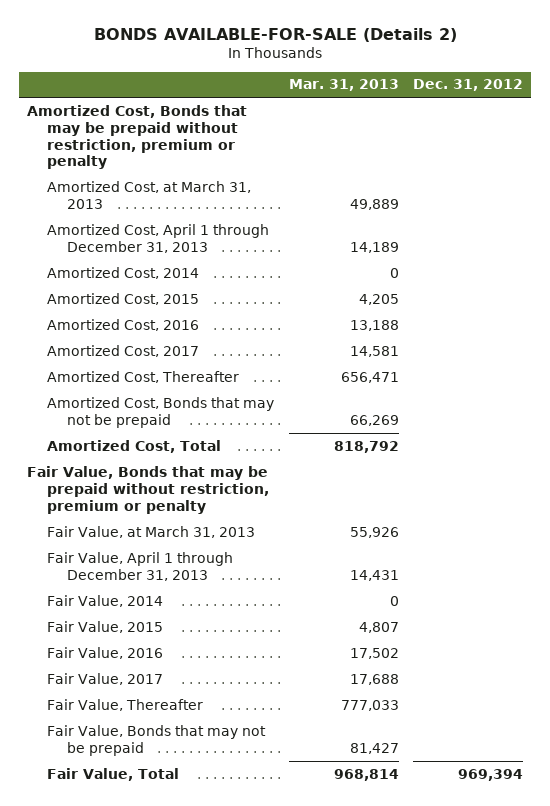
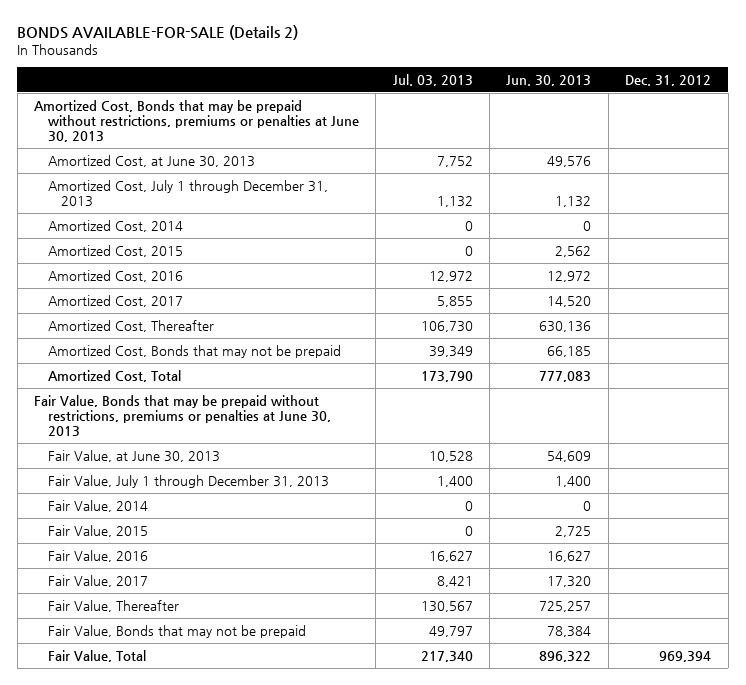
[288,79,399,92] Mar. 31, 2013 -> none
none -> [392,73,473,86] Jul. 03, 2013
none -> [506,74,592,86] Jun. 30, 2013
[26,104,247,170] Amortized Cost, Bonds that may be prepaid without restriction, premium or penalty -> [34,99,359,143] Amortized Cost, Bonds that may be prepaid without restrictions, premiums or penalties at June 30, 2013
[46,180,251,209] Amortized Cost, at March 31, 2013 -> [47,154,255,167] Amortized Cost, at June 30, 2013
[46,223,269,253] Amortized Cost, April 1 through December 31, 2013 -> [47,179,328,208] Amortized Cost, July 1 through December 31, 2013
[26,465,269,514] Fair Value, Bonds that may be prepaid without restriction, premium or penalty -> [34,394,331,437] Fair Value, Bonds that may be prepaid without restrictions, premiums or penalties at June 30, 2013
[46,525,255,538] Fair Value, at March 31, 2013 -> [47,449,220,462] Fair Value, at June 30, 2013
[46,551,233,581] Fair Value, April 1 through December 31, 2013 -> [47,474,329,488] Fair Value, July 1 through December 31, 2013

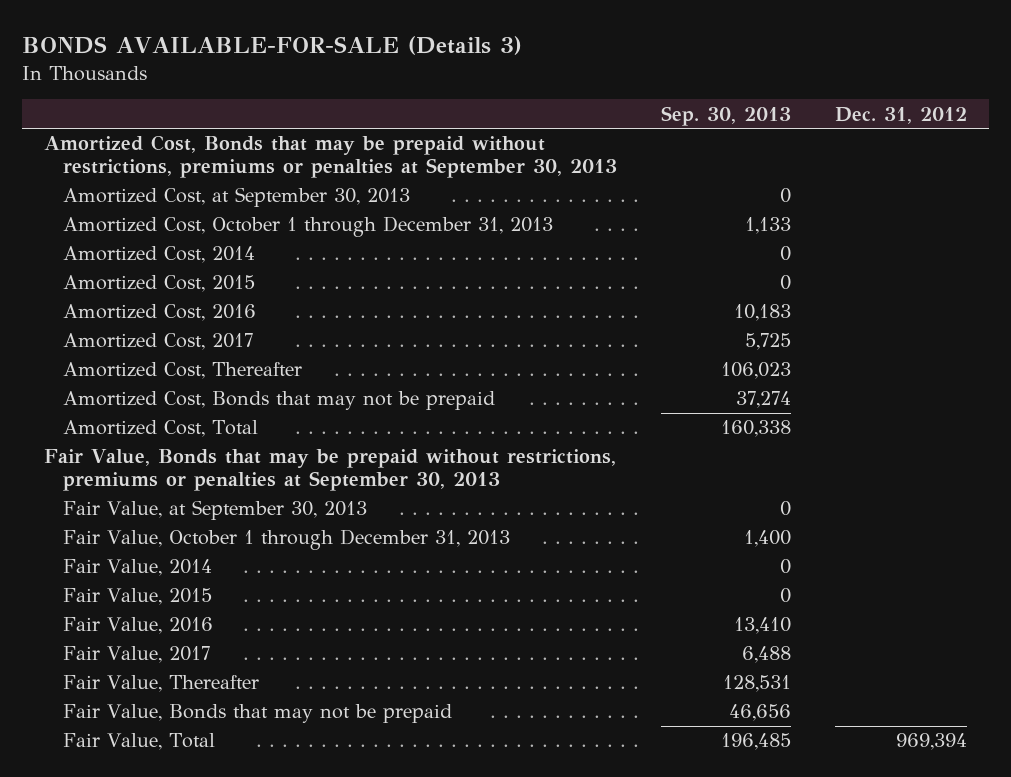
[17,25,299,41] BONDS AVAILABLE-FOR-SALE (Details 2) -> [21,35,522,55] BONDS AVAILABLE-FOR-SALE (Details 3)
[392,73,473,86] Jul. 03, 2013 -> none
[506,74,592,86] Jun. 30, 2013 -> none
none -> [661,105,792,126] Sep. 30, 2013
[34,99,359,143] Amortized Cost, Bonds that may be prepaid without restrictions, premiums or penalties at June 30, 2013 -> [43,135,618,179] Amortized Cost, Bonds that may be prepaid without restrictions, premiums or penalties at September 30, 2013
[47,154,255,167] Amortized Cost, at June 30, 2013 -> [63,187,411,208] Amortized Cost, at September 30, 2013
[47,179,328,208] Amortized Cost, July 1 through December 31, 2013 -> [63,216,554,238] Amortized Cost, October 1 through December 31, 2013
[34,394,331,437] Fair Value, Bonds that may be prepaid without restrictions, premiums or penalties at June 30, 2013 -> [43,449,616,492] Fair Value, Bonds that may be prepaid without restrictions, premiums or penalties at September 30, 2013
[47,449,220,462] Fair Value, at June 30, 2013 -> [63,500,368,521] Fair Value, at September 30, 2013
[47,474,329,488] Fair Value, July 1 through December 31, 2013 -> [63,529,511,551] Fair Value, October 1 through December 31, 2013

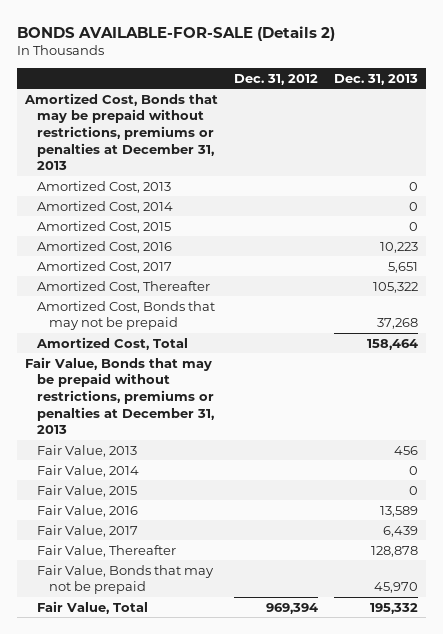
[21,35,522,55] BONDS AVAILABLE-FOR-SALE (Details 3) -> [17,25,336,41] BONDS AVAILABLE-FOR-SALE (Details 2)
[661,105,792,126] Sep. 30, 2013 -> none
none -> [333,73,418,85] Dec. 31, 2013
[63,216,554,238] Amortized Cost, October 1 through December 31, 2013 -> none
[43,135,618,179] Amortized Cost, Bonds that may be prepaid without restrictions, premiums or penalties at September 30, 2013 -> [24,92,219,171] Amortized Cost, Bonds that may be prepaid without restrictions, premiums or penalties at December 31, 2013
[63,187,411,208] Amortized Cost, at September 30, 2013 -> [37,180,172,193] Amortized Cost, 2013
[63,529,511,551] Fair Value, October 1 through December 31, 2013 -> none
[43,449,616,492] Fair Value, Bonds that may be prepaid without restrictions, premiums or penalties at September 30, 2013 -> [25,356,215,435] Fair Value, Bonds that may be prepaid without restrictions, premiums or penalties at December 31, 2013
[63,500,368,521] Fair Value, at September 30, 2013 -> [37,444,138,457] Fair Value, 2013

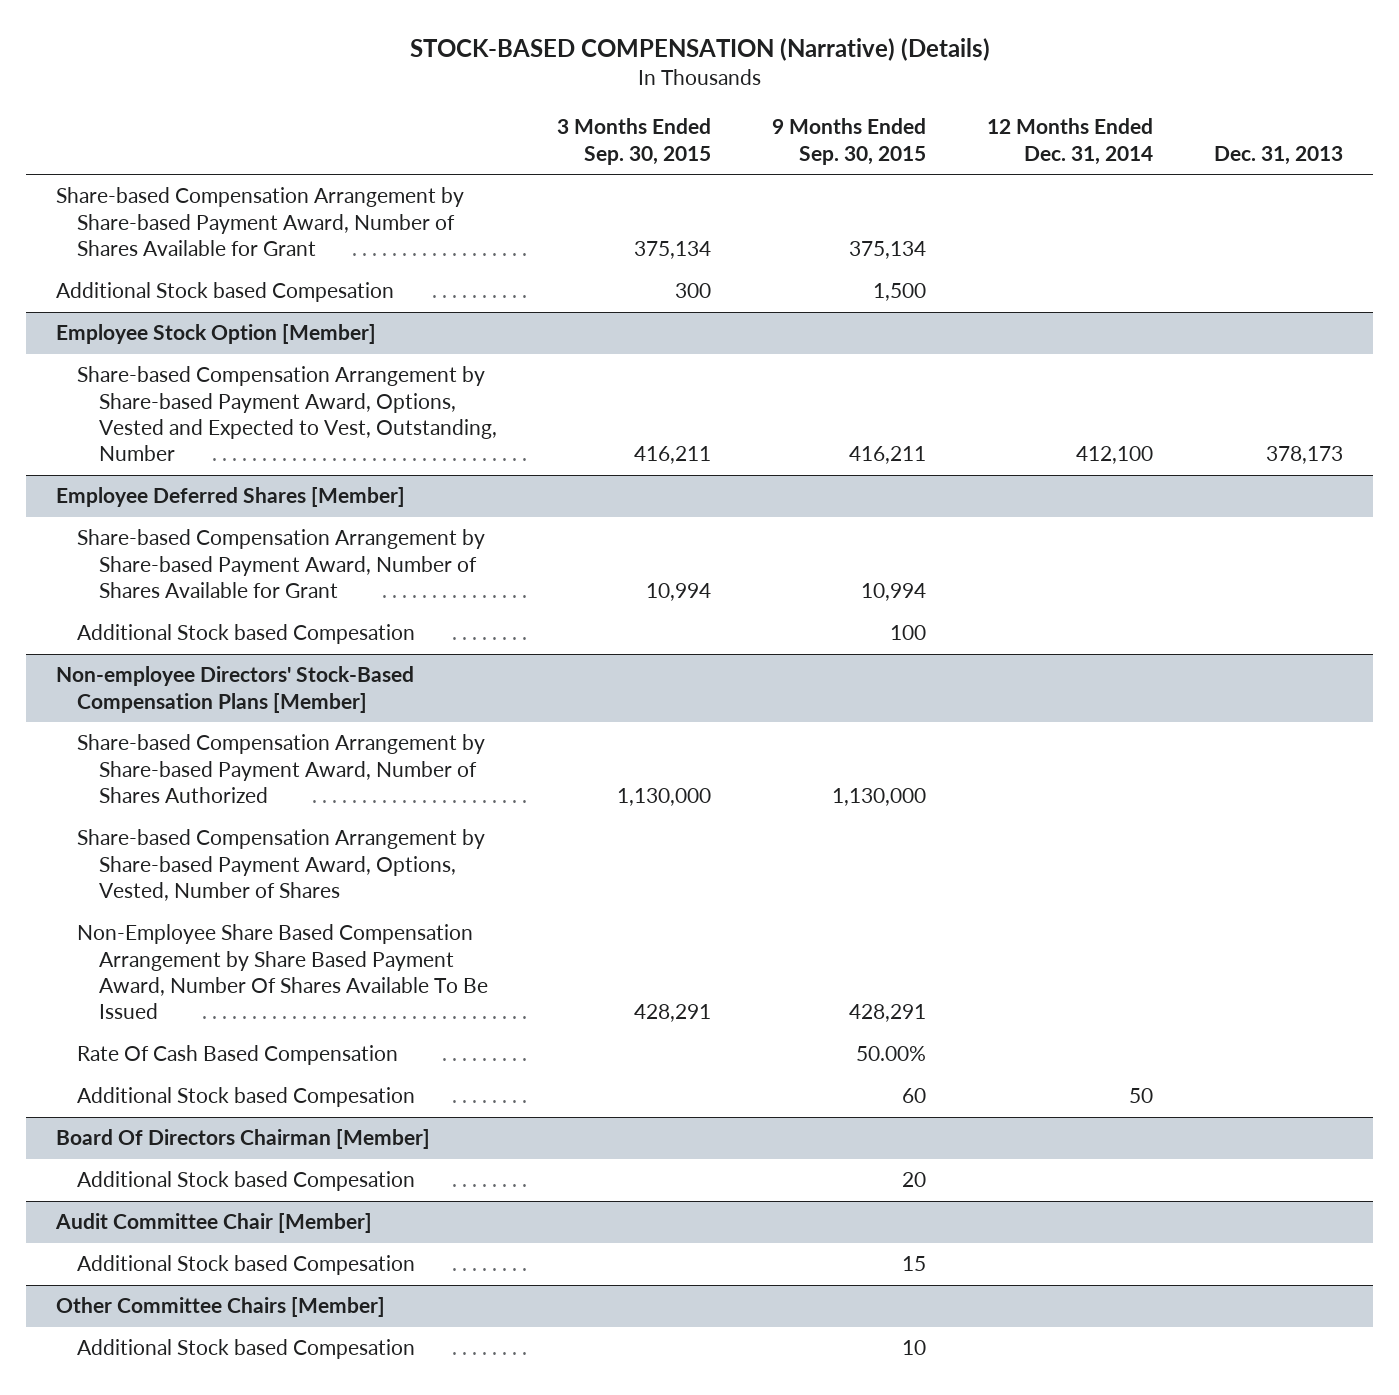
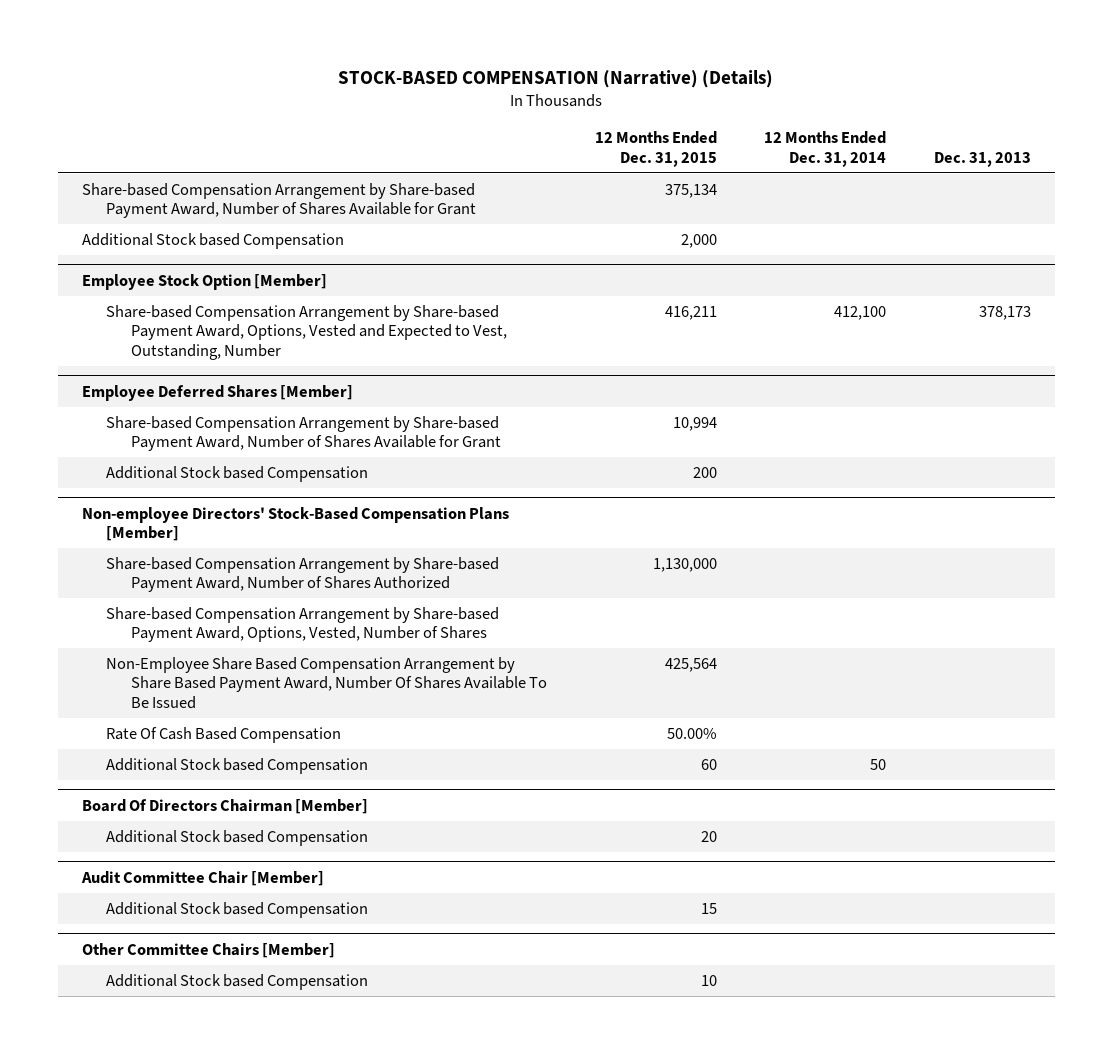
[557,118,712,165] 3 Months Ended Sep. 30, 2015 -> none
[772,118,927,165] 9 Months Ended Sep. 30, 2015 -> none
none -> [594,131,717,167] 12 Months Ended Dec. 31, 2015
[55,282,394,303] Additional Stock based Compesation -> [81,232,344,249] Additional Stock based Compensation
[77,624,416,645] Additional Stock based Compesation -> [106,465,369,482] Additional Stock based Compensation
[77,1087,416,1108] Additional Stock based Compesation -> [106,757,369,774] Additional Stock based Compensation
[77,1171,416,1192] Additional Stock based Compesation -> [106,829,369,846] Additional Stock based Compensation
[77,1255,416,1276] Additional Stock based Compesation -> [106,901,369,918] Additional Stock based Compensation
[77,1339,416,1360] Additional Stock based Compesation -> [106,973,369,990] Additional Stock based Compensation

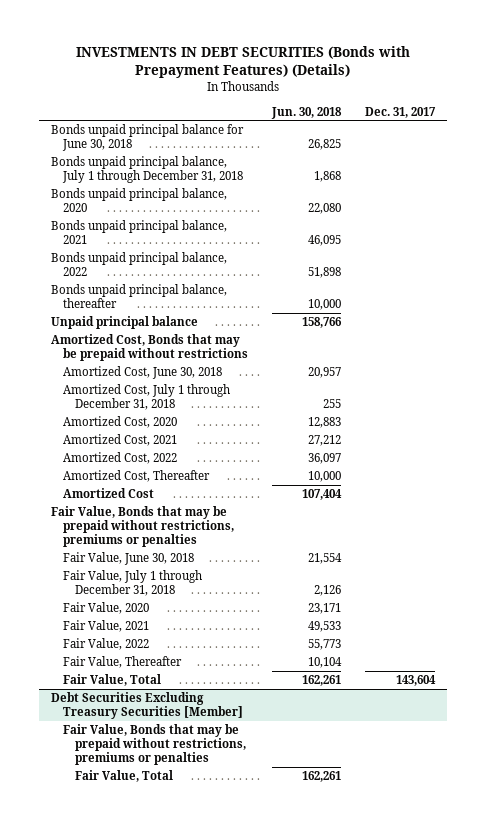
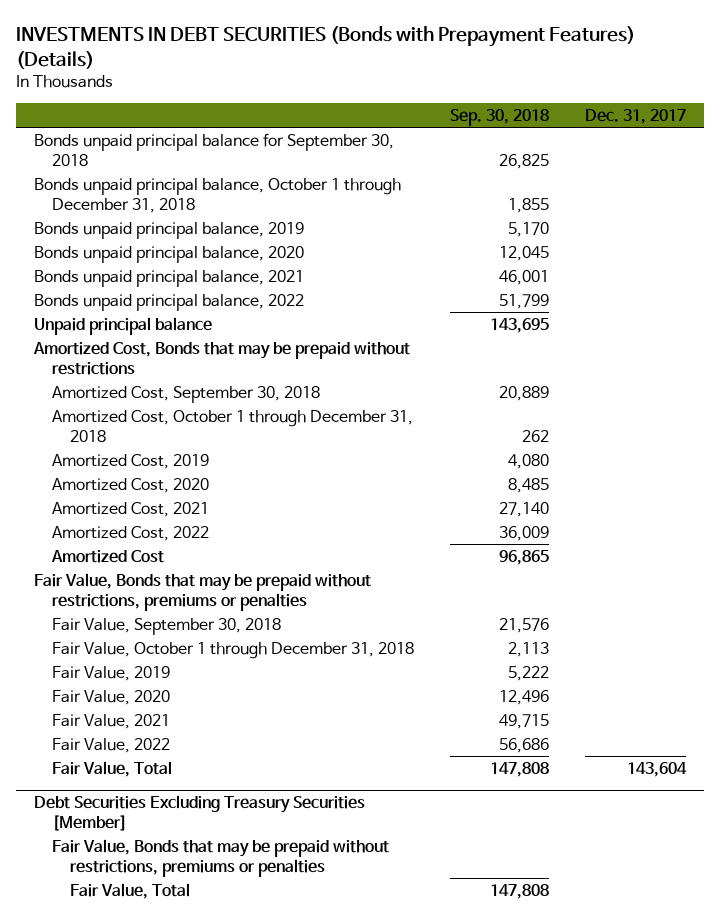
[271,106,343,119] Jun. 30, 2018 -> none
none -> [450,108,550,126] Sep. 30, 2018
[51,124,245,152] Bonds unpaid principal balance for June 30, 2018 -> [34,132,395,166] Bonds unpaid principal balance for September 30, 2018
[51,156,243,184] Bonds unpaid principal balance, July 1 through December 31, 2018 -> [34,177,402,213] Bonds unpaid principal balance, October 1 through December 31, 2018
none -> [34,221,305,239] Bonds unpaid principal balance, 2019
[51,284,228,309] Bonds unpaid principal balance, thereafter -> none
[62,366,222,380] Amortized Cost, June 30, 2018 -> [52,385,321,403] Amortized Cost, September 30, 2018
[62,384,230,411] Amortized Cost, July 1 through December 31, 2018 -> [52,409,414,442] Amortized Cost, October 1 through December 31, 2018
none -> [52,453,210,469] Amortized Cost, 2019
[62,470,210,483] Amortized Cost, Thereafter -> none
[62,552,194,566] Fair Value, June 30, 2018 -> [52,617,282,635] Fair Value, September 30, 2018
[62,570,202,597] Fair Value, July 1 through December 31, 2018 -> [52,641,415,659] Fair Value, October 1 through December 31, 2018
none -> [52,665,171,681] Fair Value, 2019
[62,656,182,669] Fair Value, Thereafter -> none

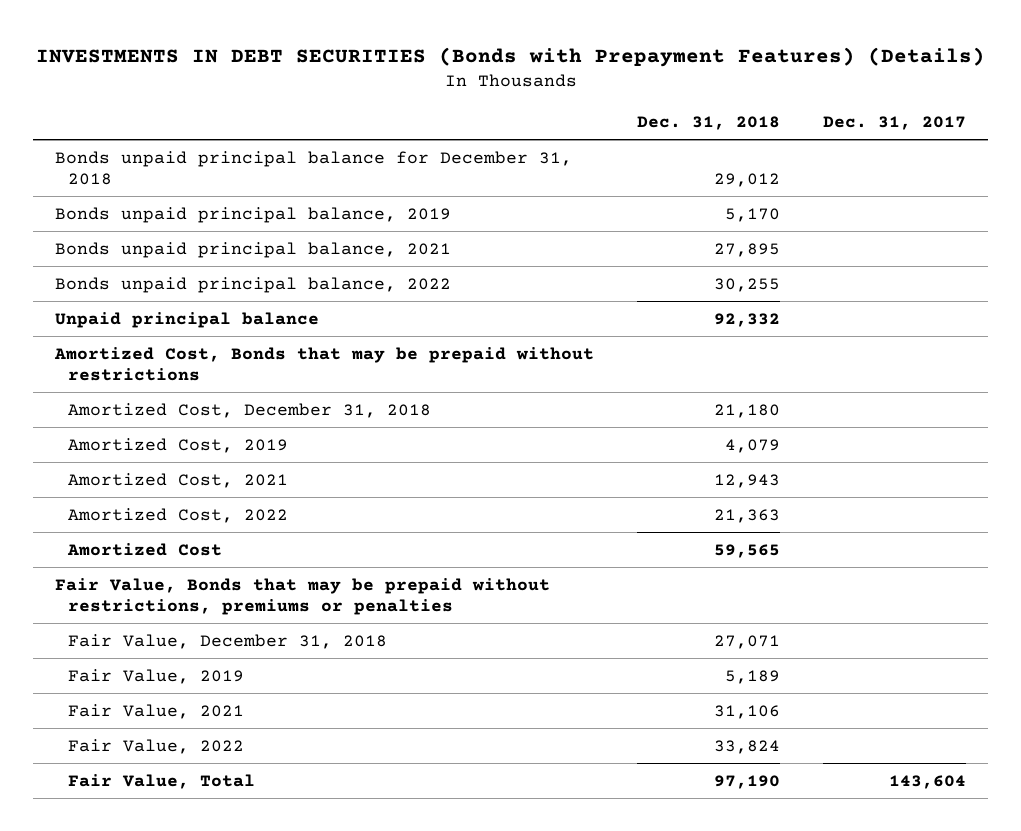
[450,108,550,126] Sep. 30, 2018 -> none
none -> [637,115,781,130] Dec. 31, 2018
[34,177,402,213] Bonds unpaid principal balance, October 1 through December 31, 2018 -> none
[34,132,395,166] Bonds unpaid principal balance for September 30, 2018 -> [54,150,572,186] Bonds unpaid principal balance for December 31, 2018
[34,245,305,263] Bonds unpaid principal balance, 2020 -> none
[52,409,414,442] Amortized Cost, October 1 through December 31, 2018 -> none
[52,385,321,403] Amortized Cost, September 30, 2018 -> [68,402,432,418] Amortized Cost, December 31, 2018
[52,477,210,493] Amortized Cost, 2020 -> none
[52,641,415,659] Fair Value, October 1 through December 31, 2018 -> none
[52,617,282,635] Fair Value, September 30, 2018 -> [68,633,388,649] Fair Value, December 31, 2018
[52,689,171,705] Fair Value, 2020 -> none
[34,794,366,831] Debt Securities Excluding Treasury Securities [Member] -> none
[52,838,390,877] Fair Value, Bonds that may be prepaid without restrictions, premiums or penalties -> none
[70,882,191,899] Fair Value, Total -> none

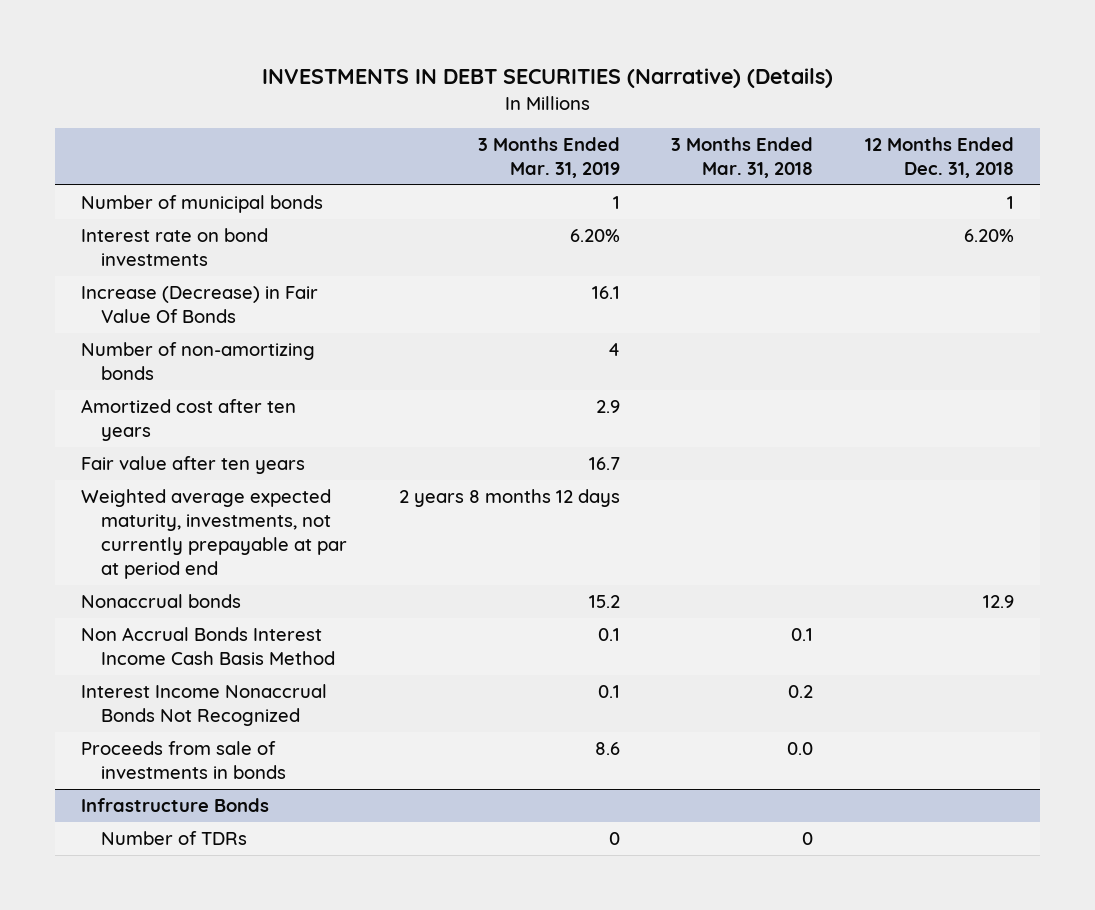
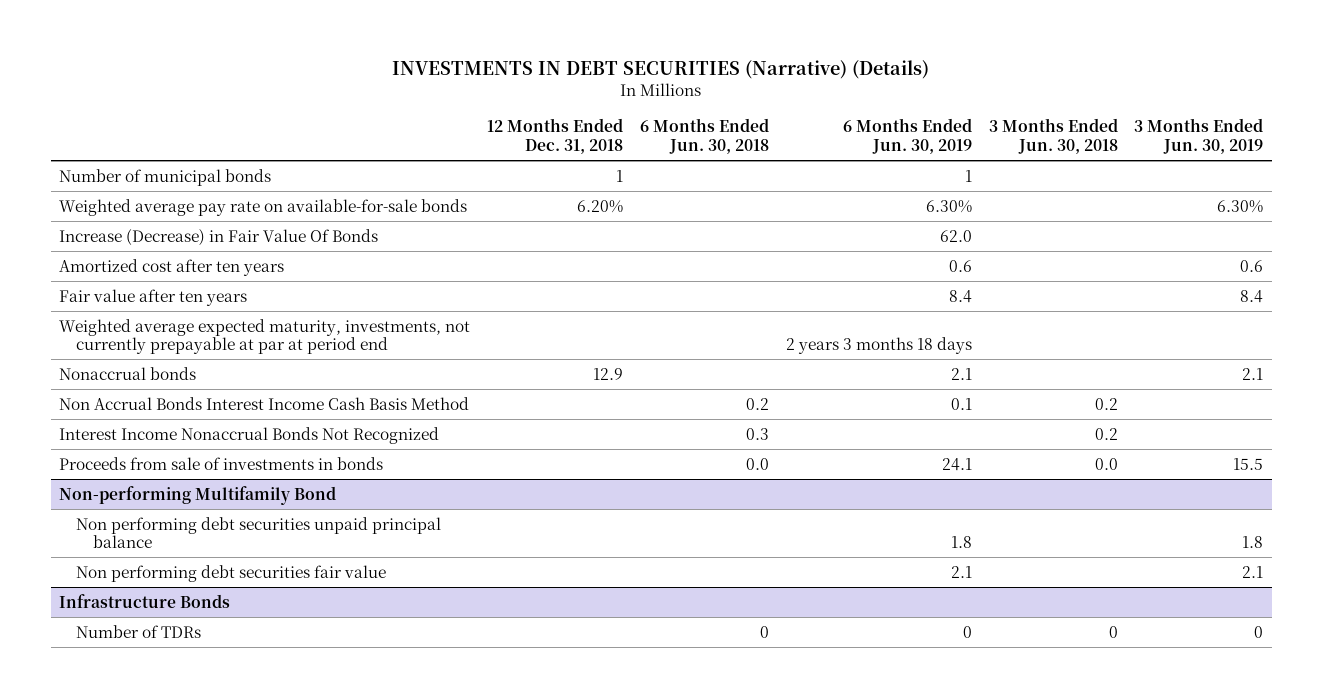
[477,137,620,179] 3 Months Ended Mar. 31, 2019 -> none
[671,137,814,179] 3 Months Ended Mar. 31, 2018 -> none
none -> [639,118,769,154] 6 Months Ended Jun. 30, 2018
none -> [842,118,972,154] 6 Months Ended Jun. 30, 2019
none -> [988,118,1118,154] 3 Months Ended Jun. 30, 2018
none -> [1134,118,1264,154] 3 Months Ended Jun. 30, 2019
[81,227,269,267] Interest rate on bond investments -> [59,198,468,216] Weighted average pay rate on available-for-sale bonds
[81,341,316,381] Number of non-amortizing bonds -> none
none -> [59,485,337,505] Non-performing Multifamily Bond
none -> [76,516,442,548] Non performing debt securities unpaid principal balance
none -> [76,564,387,582] Non performing debt securities fair value

